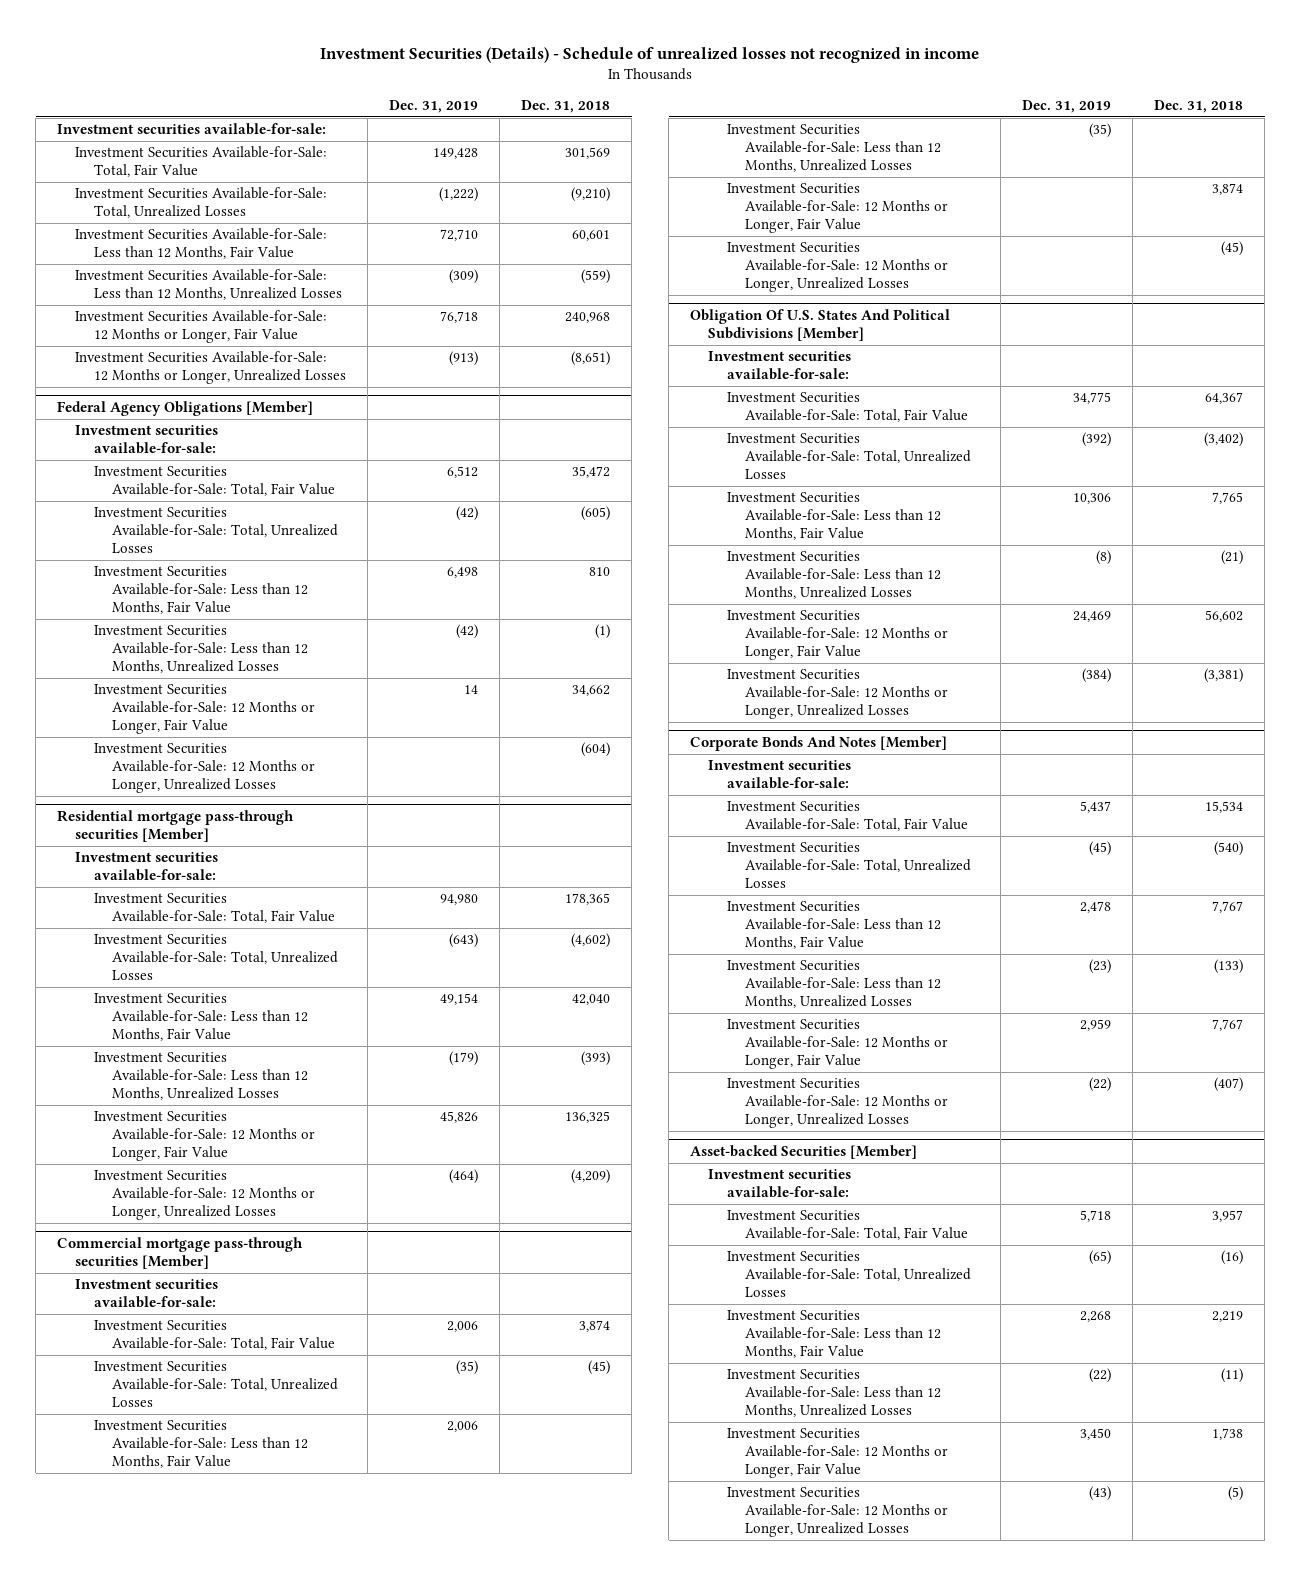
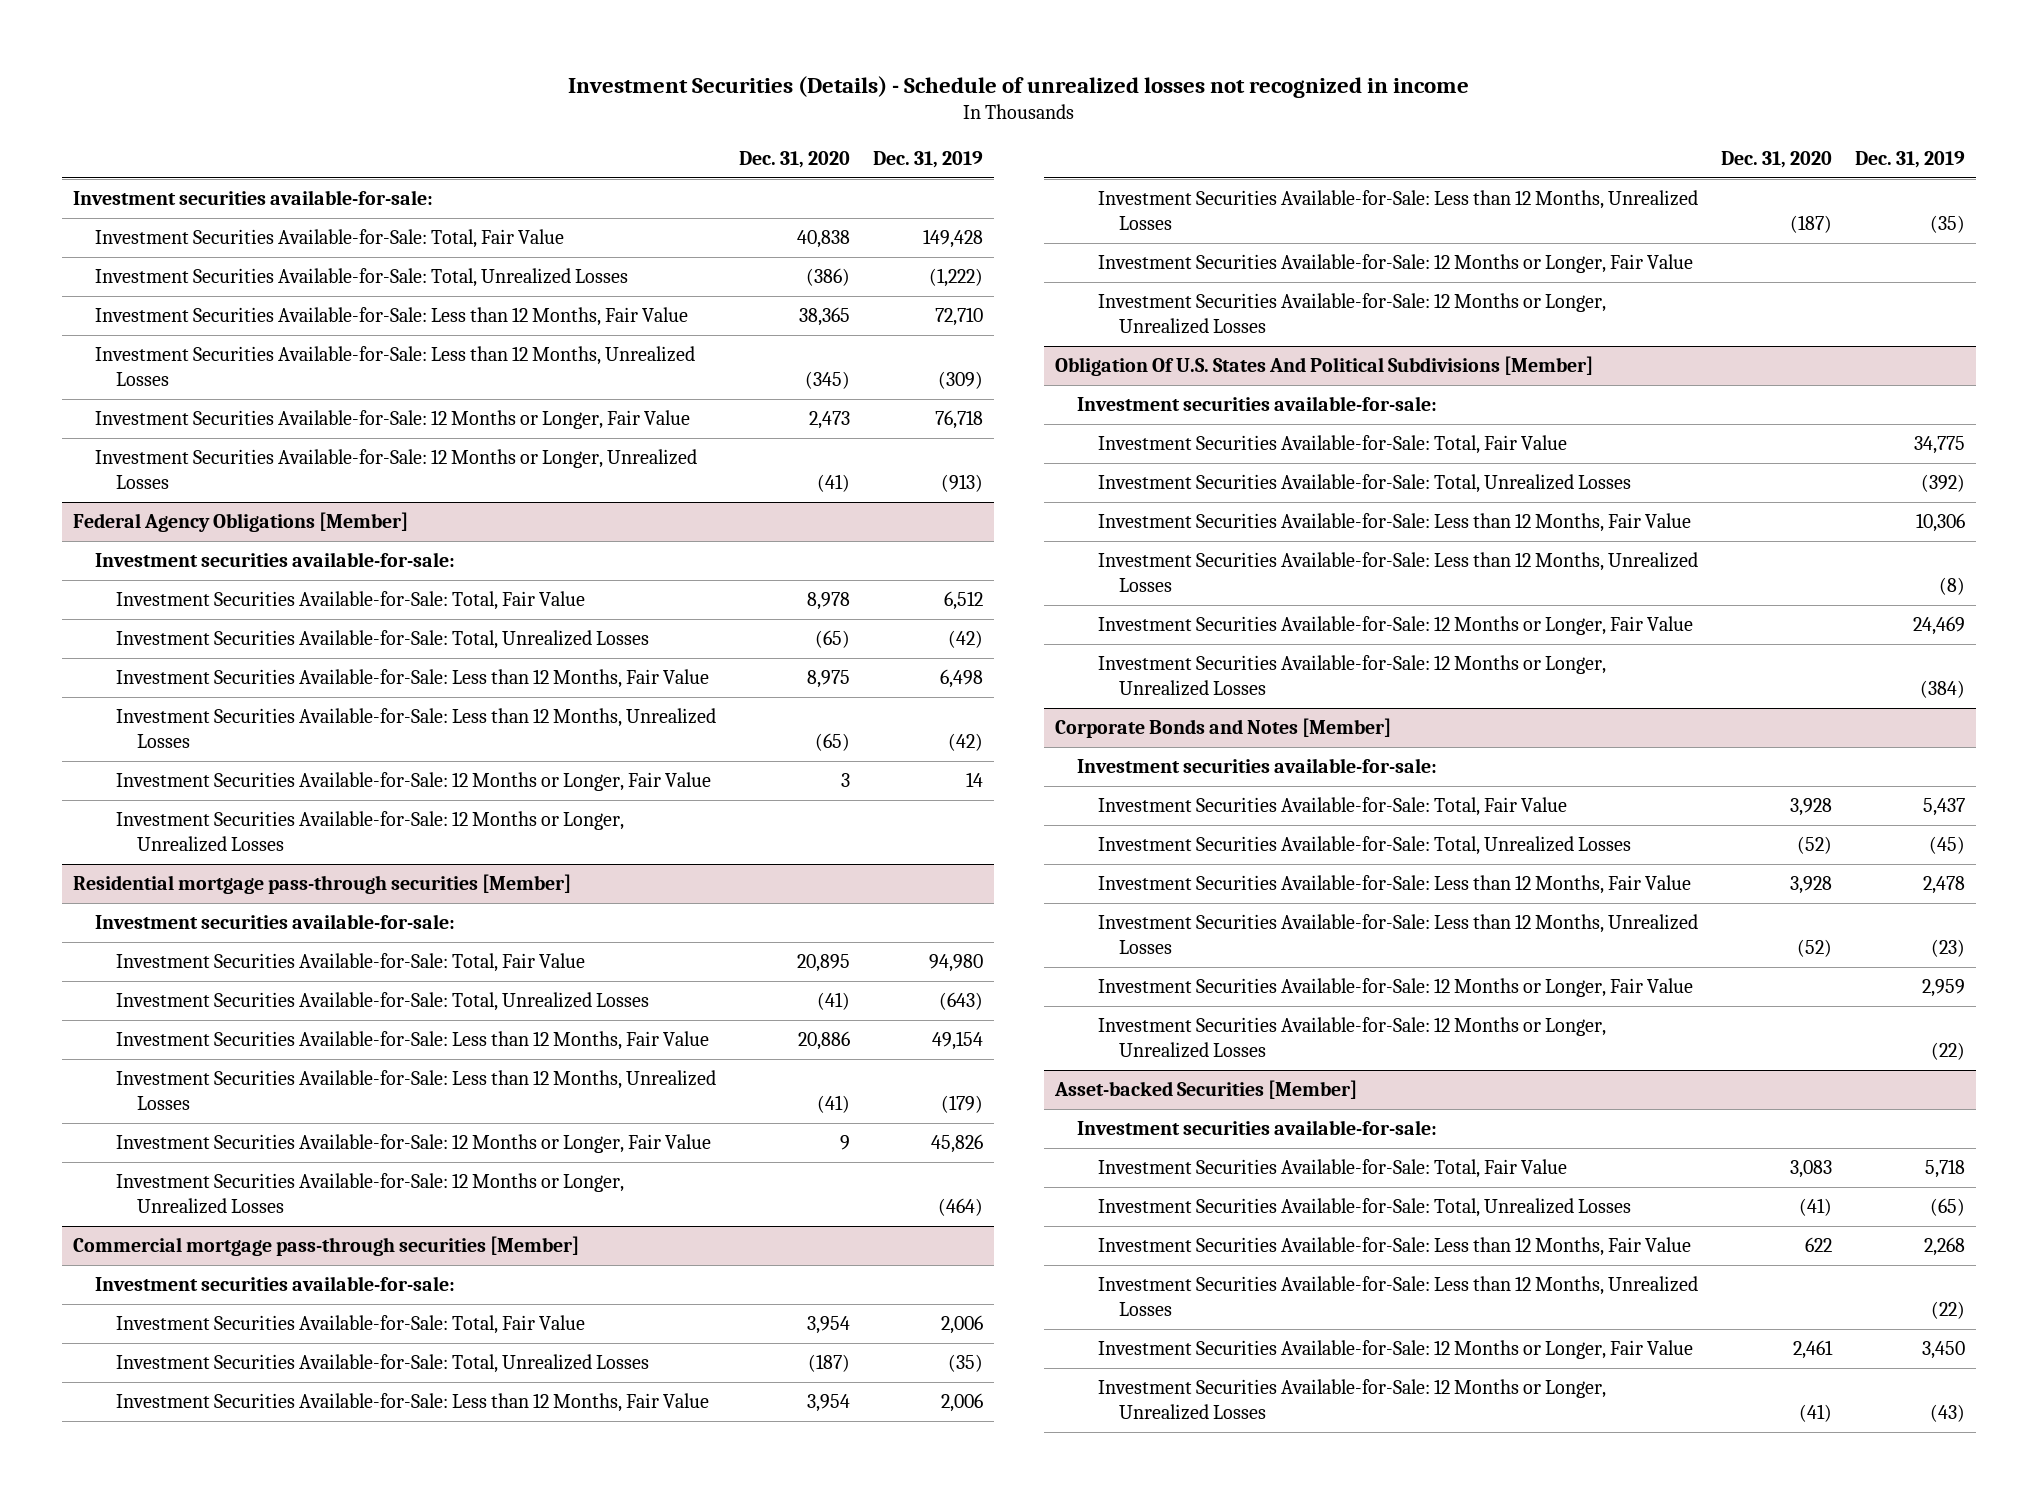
[520,100,610,114] Dec. 31, 2018 -> none
none -> [738,151,850,169] Dec. 31, 2020
[690,736,948,752] Corporate Bonds And Notes [Member] -> [1055,718,1392,739] Corporate Bonds and Notes [Member]

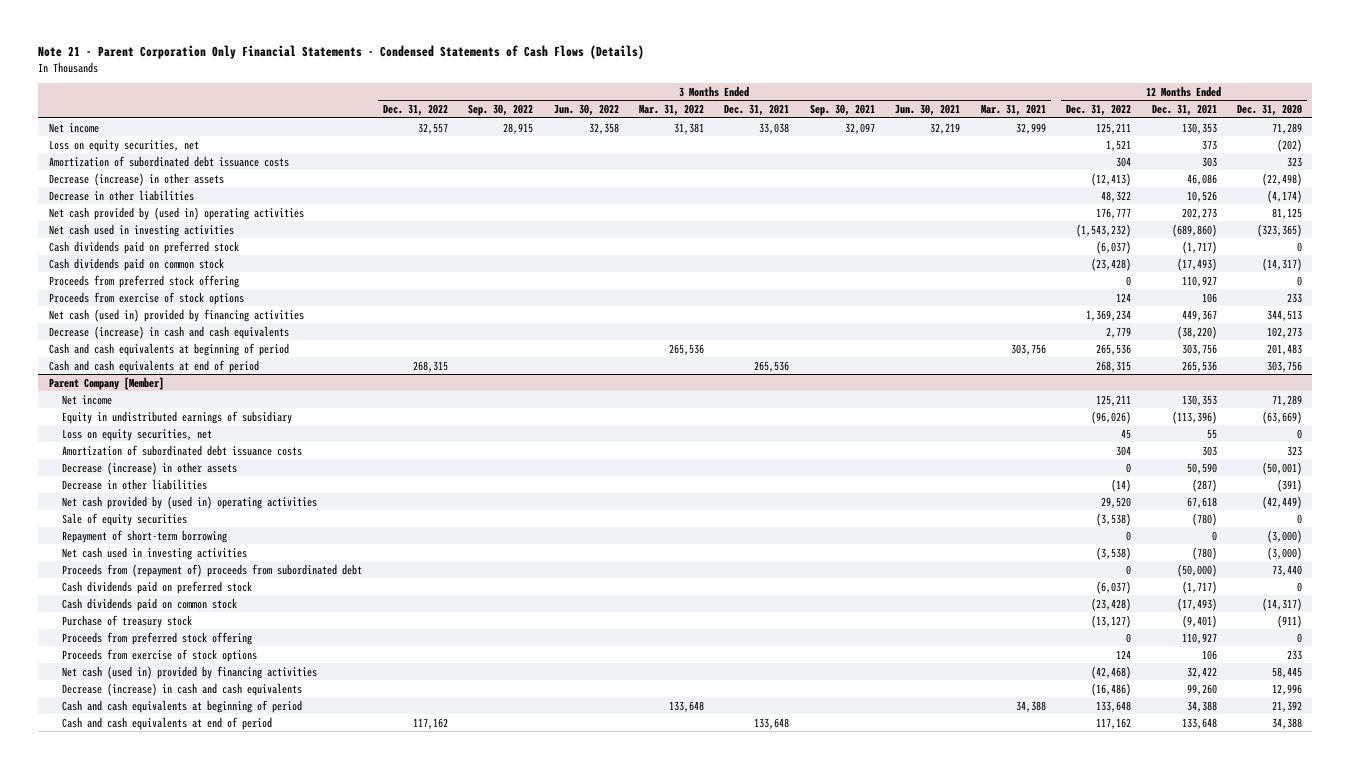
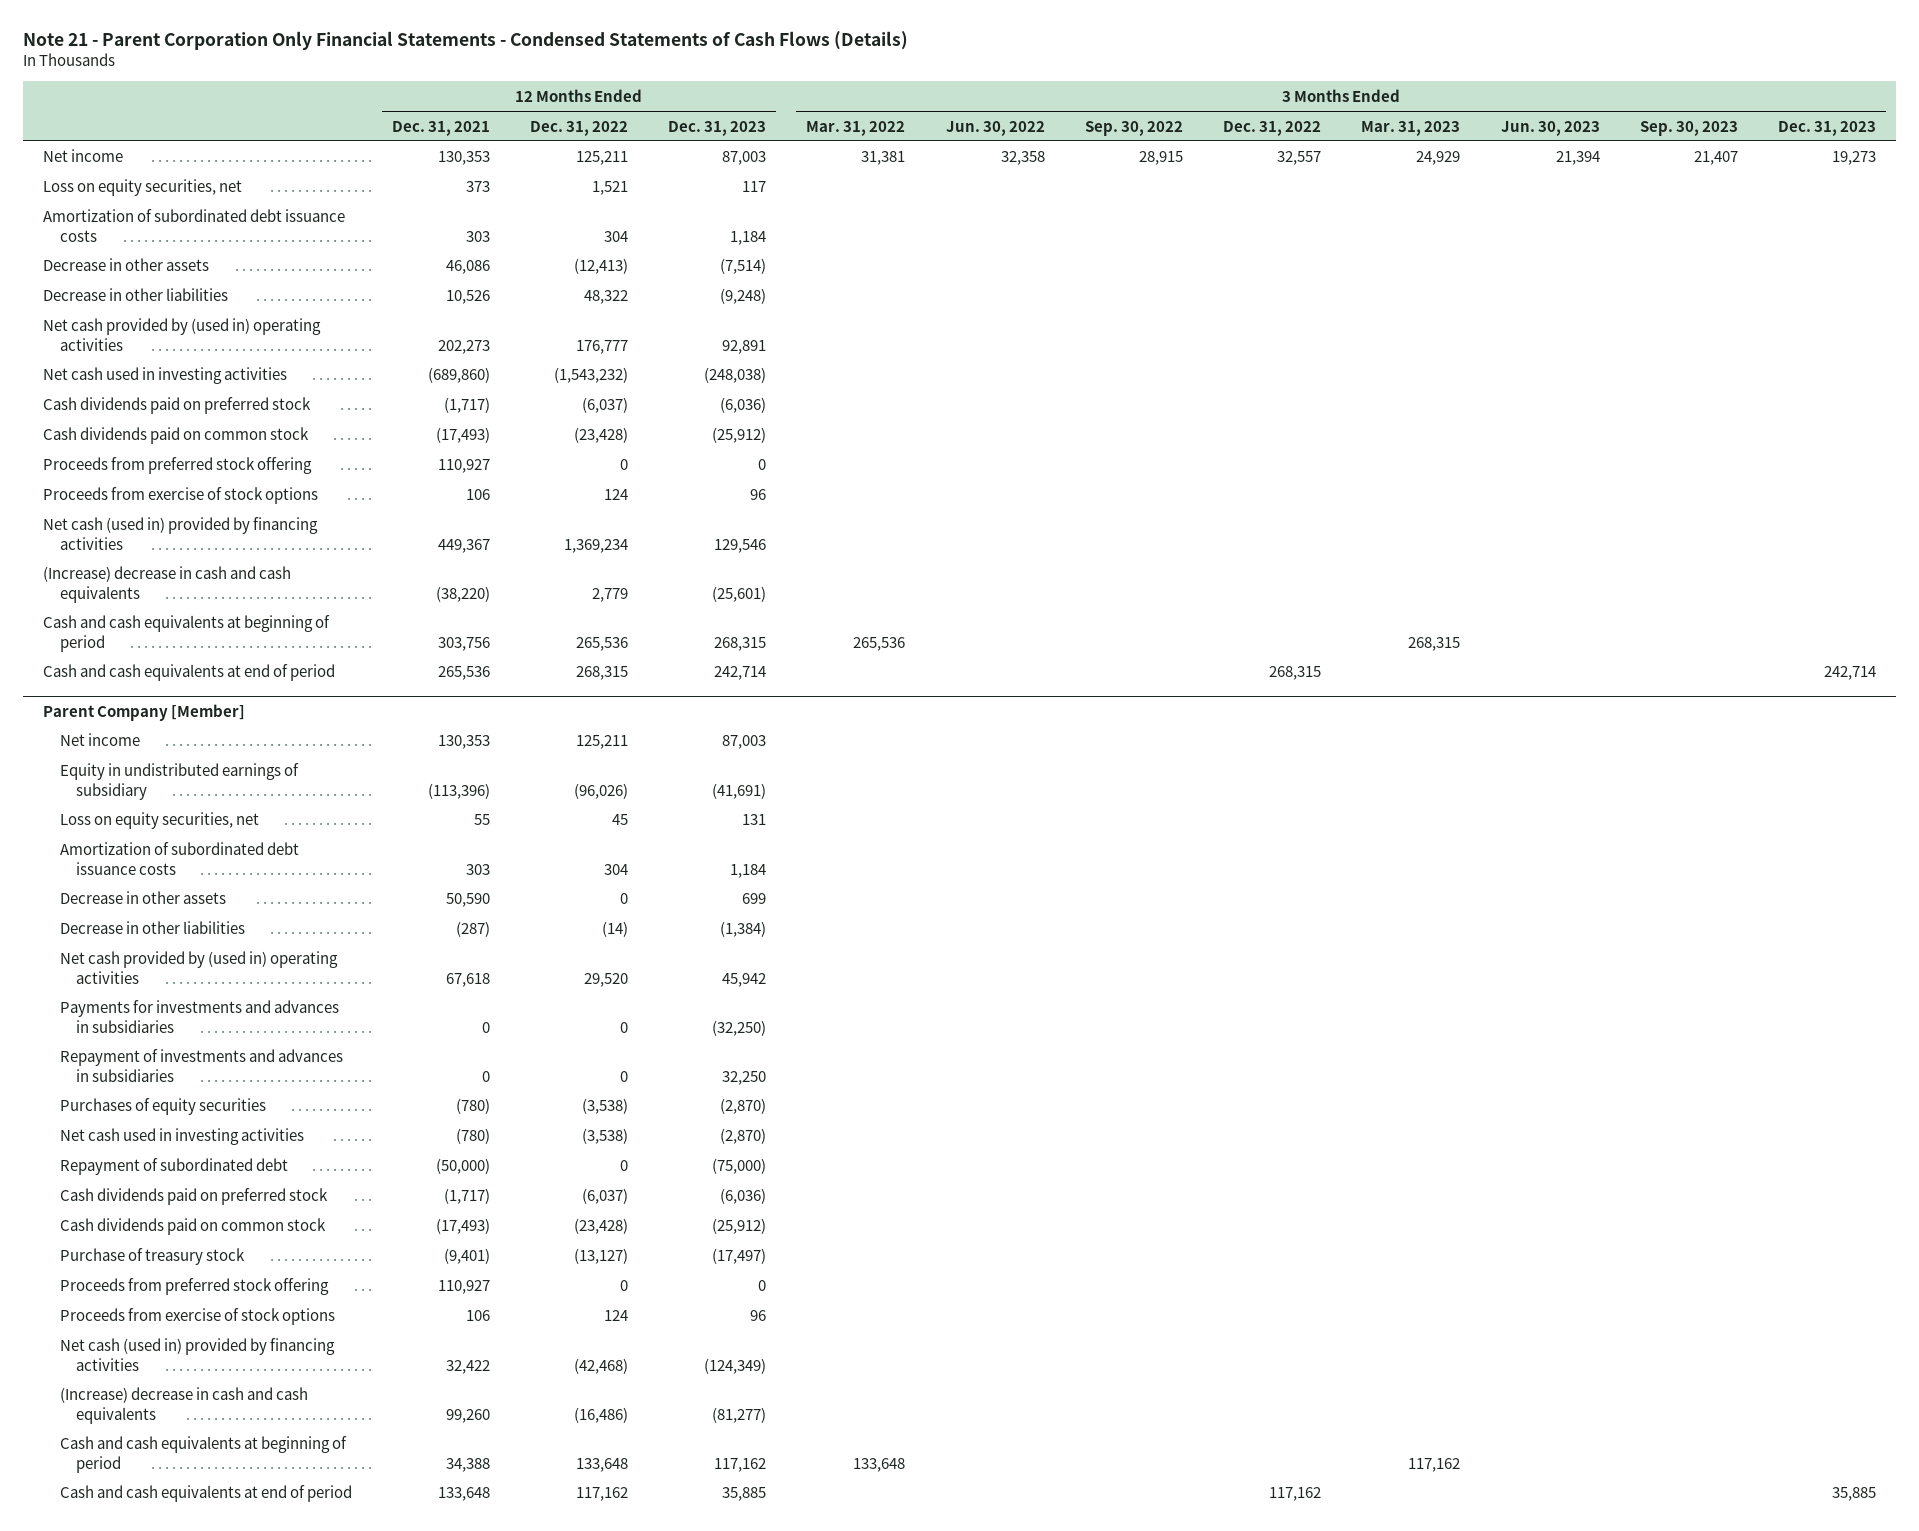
[724,104,790,117] Dec. 31, 2021 -> none
[809,104,875,117] Sep. 30, 2021 -> none
[895,104,961,117] Jun. 30, 2021 -> none
[980,104,1046,117] Mar. 31, 2021 -> none
[1237,104,1303,117] Dec. 31, 2020 -> none
none -> [668,120,767,136] Dec. 31, 2023
none -> [1361,120,1461,136] Mar. 31, 2023
none -> [1500,120,1600,136] Jun. 30, 2023
none -> [1639,120,1738,136] Sep. 30, 2023
none -> [1778,120,1877,136] Dec. 31, 2023
[48,172,224,186] Decrease (increase) in other assets -> [42,258,209,272] Decrease in other assets
[48,325,289,339] Decrease (increase) in cash and cash equivalents -> [42,566,291,603] (Increase) decrease in cash and cash equivalents
[62,461,238,475] Decrease (increase) in other assets -> [59,891,226,905] Decrease in other assets
[62,529,228,543] Repayment of short-term borrowing -> none
none -> [59,1000,339,1033] Payments for investments and advances in subsidiaries
none -> [59,1049,343,1082] Repayment of investments and advances in subsidiaries
[62,512,188,526] Sale of equity securities -> [59,1098,266,1116] Purchases of equity securities
[62,563,363,577] Proceeds from (repayment of) proceeds from subordinated debt -> [59,1158,288,1176] Repayment of subordinated debt
[62,682,303,696] Decrease (increase) in cash and cash equivalents -> [59,1387,308,1424] (Increase) decrease in cash and cash equivalents

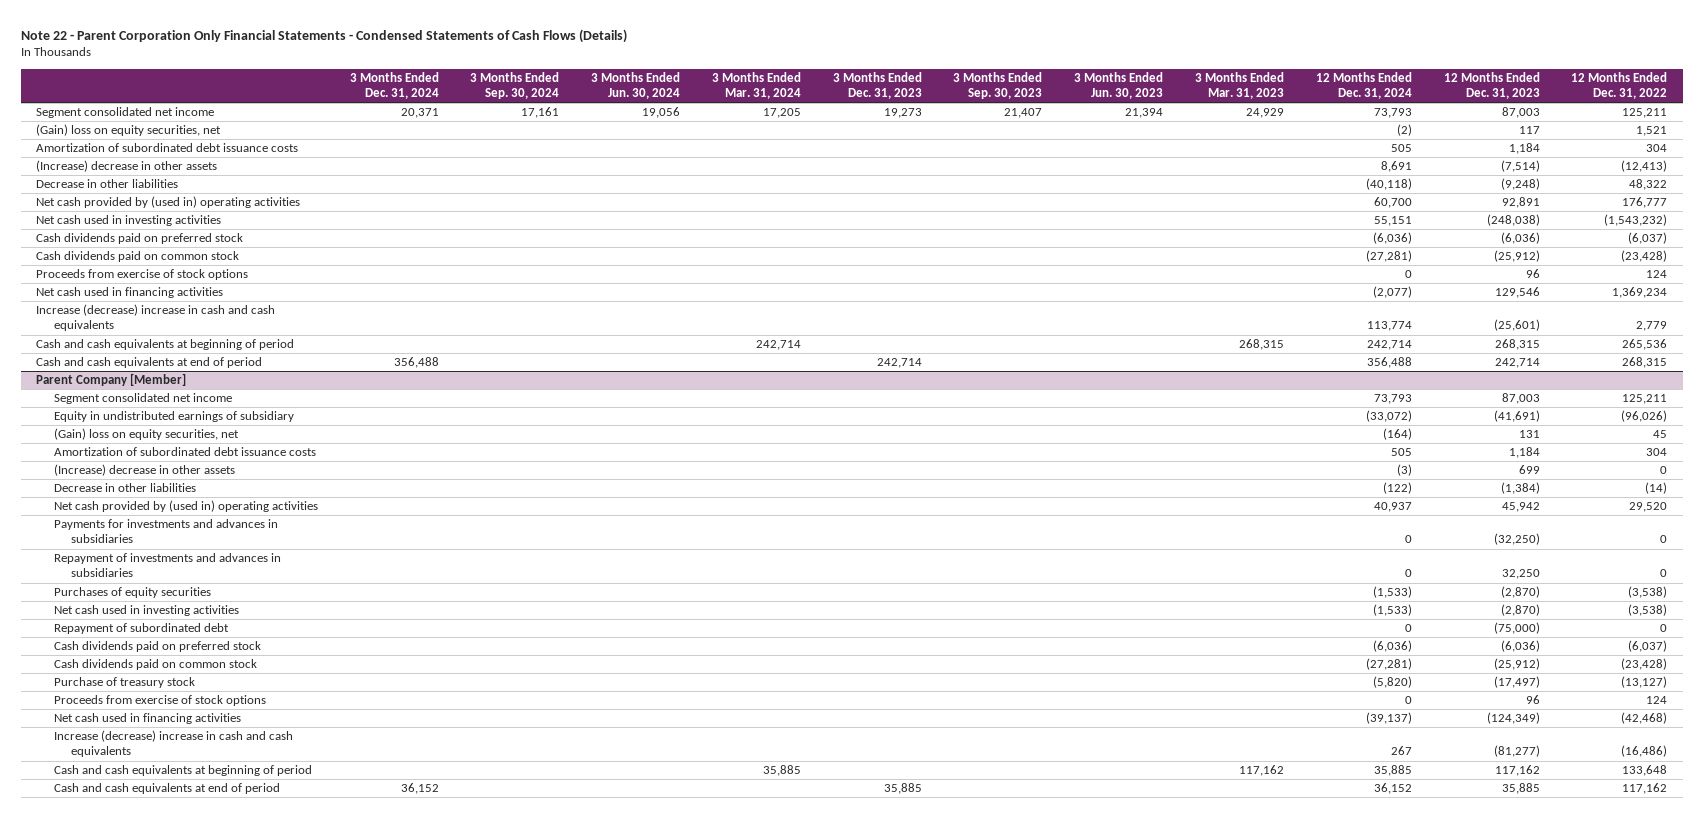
[22,30,908,50] Note 21 - Parent Corporation Only Financial Statements - Condensed Statements of Cash Flows (Details) -> [20,28,627,43] Note 22 - Parent Corporation Only Financial Statements - Condensed Statements of Cash Flows (Details)
[391,120,490,136] Dec. 31, 2021 -> none
[806,120,906,136] Mar. 31, 2022 -> none
[945,120,1045,136] Jun. 30, 2022 -> none
[1084,120,1183,136] Sep. 30, 2022 -> none
[1223,120,1322,136] Dec. 31, 2022 -> none
none -> [349,72,439,100] 3 Months Ended Dec. 31, 2024
none -> [470,72,560,100] 3 Months Ended Sep. 30, 2024
none -> [591,72,681,100] 3 Months Ended Jun. 30, 2024
none -> [711,72,801,100] 3 Months Ended Mar. 31, 2024
none -> [1315,72,1412,100] 12 Months Ended Dec. 31, 2024
[42,149,123,163] Net income -> [36,107,215,119] Segment consolidated net income
[42,179,242,197] Loss on equity securities, net -> [36,124,222,137] (Gain) loss on equity securities, net
[42,258,209,272] Decrease in other assets -> [36,160,218,173] (Increase) decrease in other assets
[42,457,312,475] Proceeds from preferred stock offering -> none
[42,517,318,550] Net cash (used in) provided by financing activities -> [36,287,224,299] Net cash used in financing activities
[42,566,291,603] (Increase) decrease in cash and cash equivalents -> [36,304,276,332] Increase (decrease) increase in cash and cash equivalents
[59,733,140,747] Net income -> [53,393,232,405] Segment consolidated net income
[59,812,259,830] Loss on equity securities, net -> [53,428,239,441] (Gain) loss on equity securities, net
[59,891,226,905] Decrease in other assets -> [53,464,235,477] (Increase) decrease in other assets
[59,1278,329,1296] Proceeds from preferred stock offering -> none
[59,1338,335,1371] Net cash (used in) provided by financing activities -> [53,713,241,725] Net cash used in financing activities
[59,1387,308,1424] (Increase) decrease in cash and cash equivalents -> [53,730,293,758] Increase (decrease) increase in cash and cash equivalents

